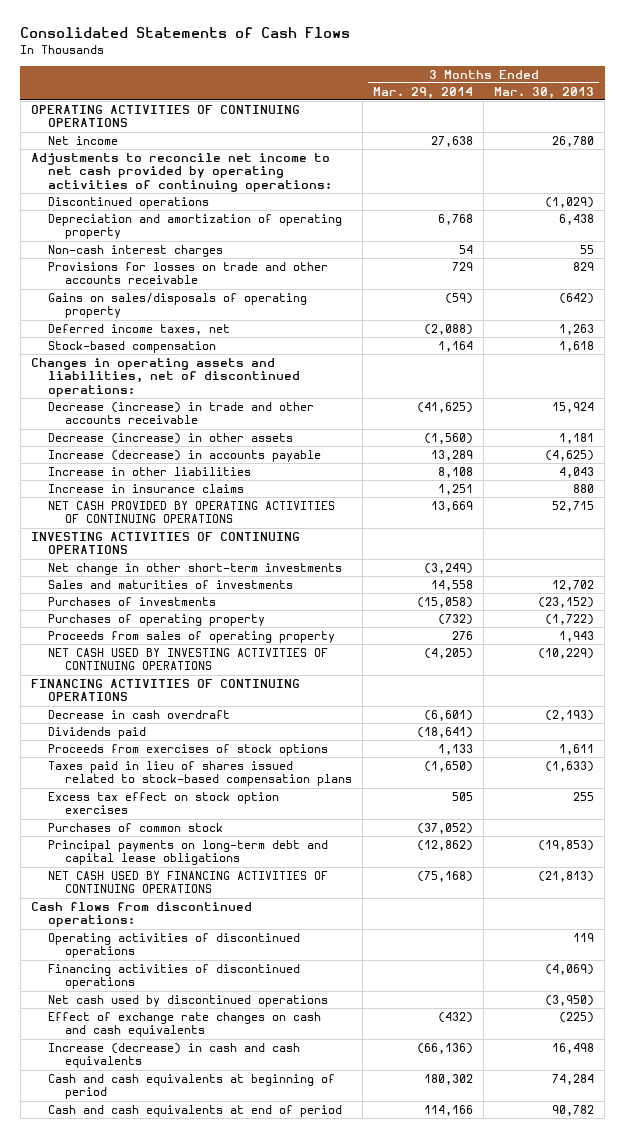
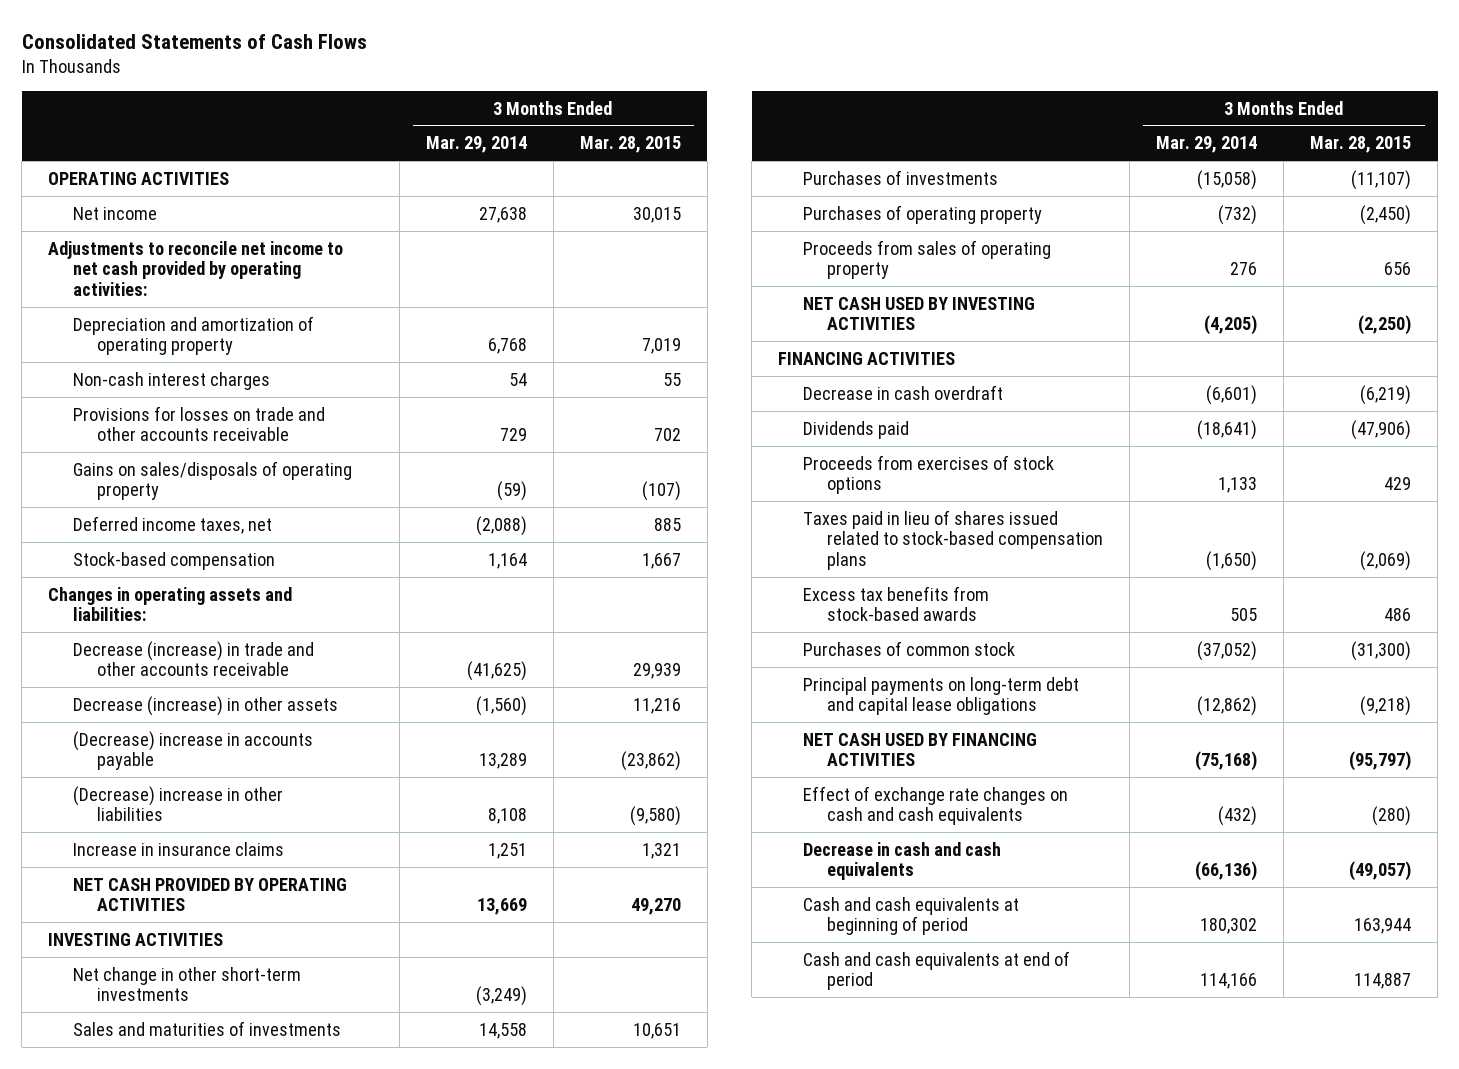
[494,86,595,99] Mar. 30, 2013 -> none
none -> [579,136,681,154] Mar. 28, 2015
[30,104,300,128] OPERATING ACTIVITIES OF CONTINUING OPERATIONS -> [48,171,230,185] OPERATING ACTIVITIES
[47,196,209,209] Discontinued operations -> none
[30,152,332,193] Adjustments to reconcile net income to net cash provided by operating activities of continuing operations: -> [48,240,344,297] Adjustments to reconcile net income to net cash provided by operating activities:
[30,357,300,398] Changes in operating assets and liabilities, net of discontinued operations: -> [48,586,293,622] Changes in operating assets and liabilities:
[47,449,321,462] Increase (decrease) in accounts payable -> [72,730,313,771] (Decrease) increase in accounts payable
[47,466,251,476] Increase in other liabilities -> [72,785,283,822] (Decrease) increase in other liabilities
[47,500,335,524] NET CASH PROVIDED BY OPERATING ACTIVITIES OF CONTINUING OPERATIONS -> [72,877,347,912] NET CASH PROVIDED BY OPERATING ACTIVITIES
[30,531,300,555] INVESTING ACTIVITIES OF CONTINUING OPERATIONS -> [48,932,224,946] INVESTING ACTIVITIES
[47,647,328,671] NET CASH USED BY INVESTING ACTIVITIES OF CONTINUING OPERATIONS -> [802,296,1035,331] NET CASH USED BY INVESTING ACTIVITIES
[30,678,300,702] FINANCING ACTIVITIES OF CONTINUING OPERATIONS -> [778,351,956,365] FINANCING ACTIVITIES
[47,791,279,815] Excess tax effect on stock option exercises -> [802,585,989,622] Excess tax benefits from stock-based awards
[30,901,252,928] Cash flows from discontinued operations: -> none
[47,932,300,959] Operating activities of discontinued operations -> none
[47,963,300,990] Financing activities of discontinued operations -> none
[47,994,328,1007] Net cash used by discontinued operations -> none
[47,870,328,894] NET CASH USED BY FINANCING ACTIVITIES OF CONTINUING OPERATIONS -> [802,732,1037,767] NET CASH USED BY FINANCING ACTIVITIES
[47,1042,300,1069] Increase (decrease) in cash and cash equivalents -> [802,841,1001,881] Decrease in cash and cash equivalents

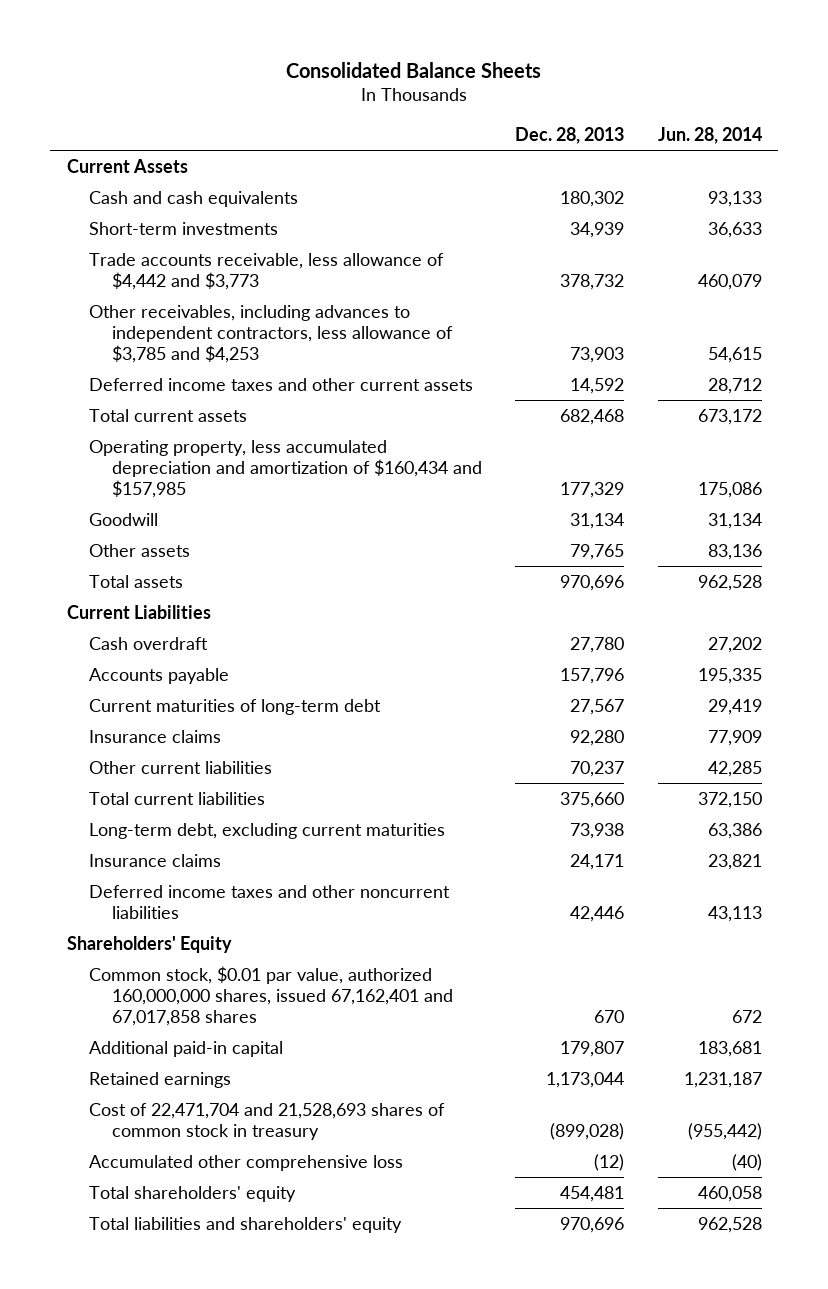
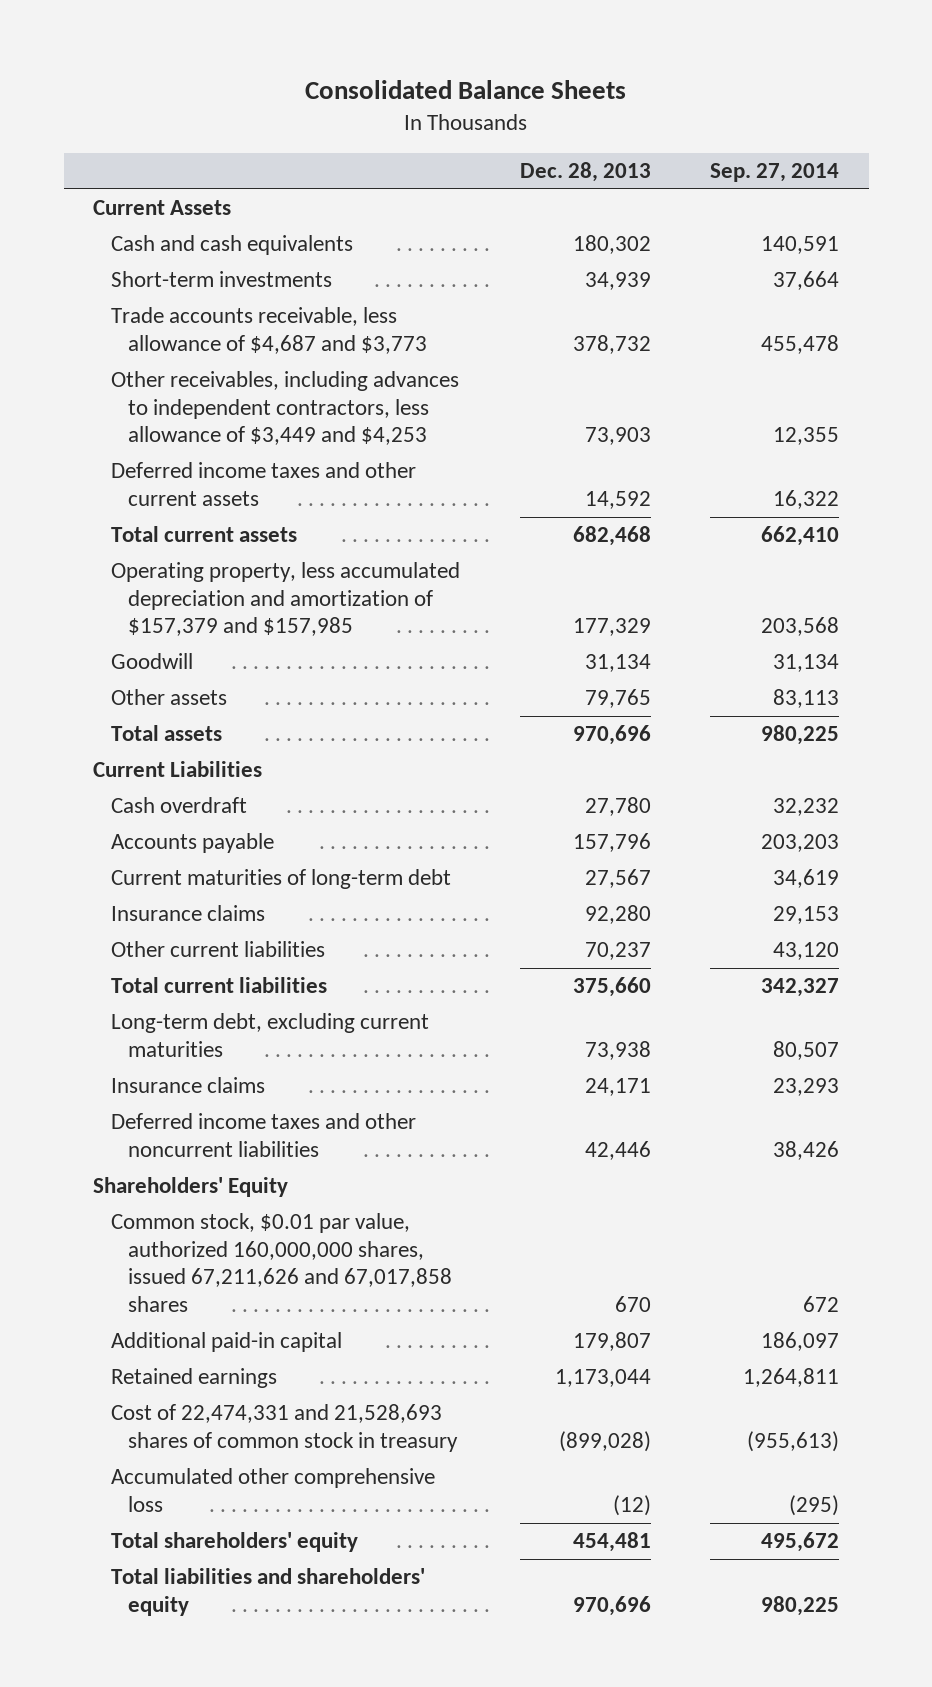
[657,126,762,144] Jun. 28, 2014 -> none
none -> [710,163,840,183] Sep. 27, 2014
[89,253,445,290] Trade accounts receivable, less allowance of $4,442 and $3,773 -> [110,307,428,354] Trade accounts receivable, less allowance of $4,687 and $3,773
[89,305,454,363] Other receivables, including advances to independent contractors, less allowance of $3,785 and $4,253 -> [110,371,459,446] Other receivables, including advances to independent contractors, less allowance of $3,449 and $4,253
[89,440,483,498] Operating property, less accumulated depreciation and amortization of $160,434 and $157,985 -> [110,562,460,637] Operating property, less accumulated depreciation and amortization of $157,379 and $157,985
[89,966,454,1026] Common stock, $0.01 par value, authorized 160,000,000 shares, issued 67,162,401 and 67,017,858 shares -> [110,1213,453,1312] Common stock, $0.01 par value, authorized 160,000,000 shares, issued 67,211,626 and 67,017,858 shares
[89,1103,446,1140] Cost of 22,471,704 and 21,528,693 shares of common stock in treasury -> [110,1404,459,1452] Cost of 22,474,331 and 21,528,693 shares of common stock in treasury

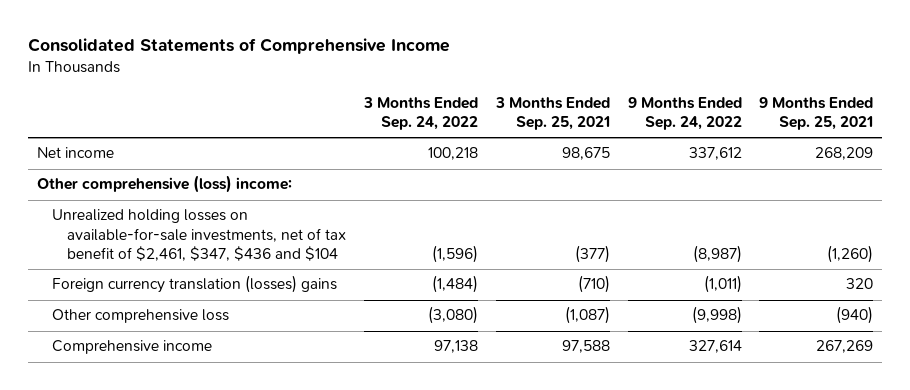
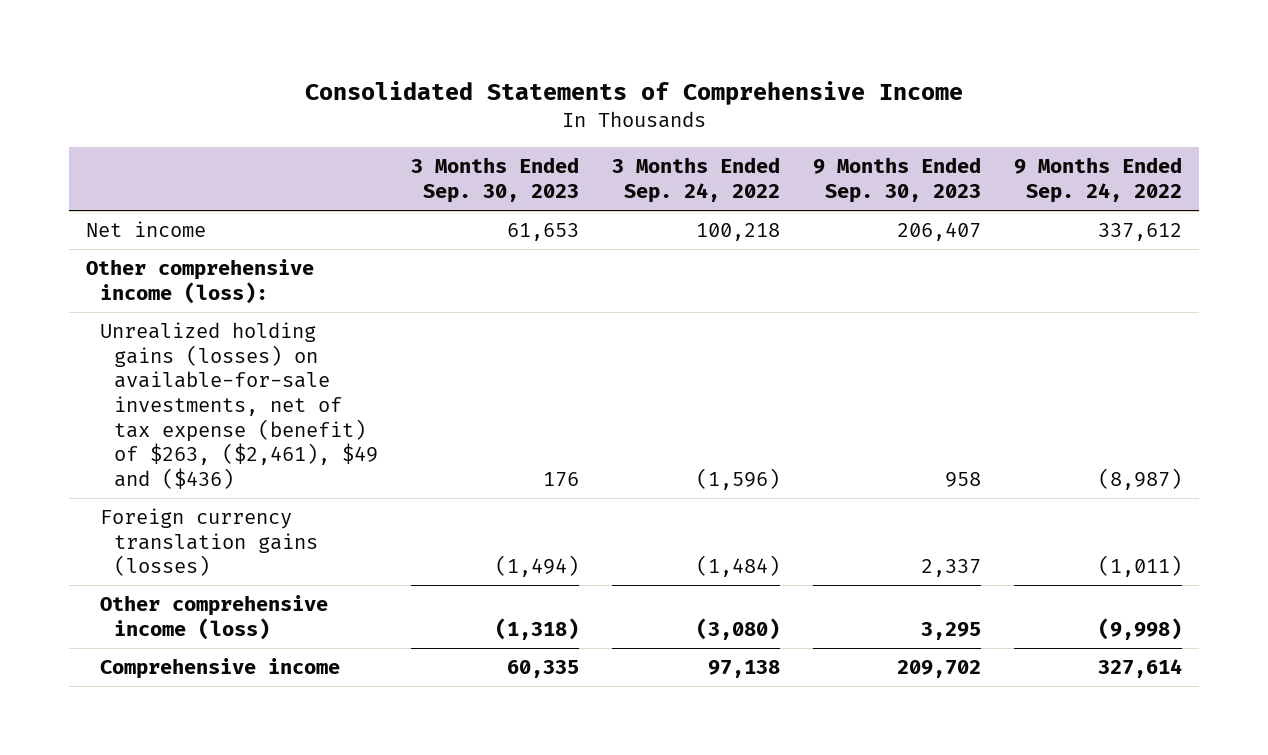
[494,96,610,131] 3 Months Ended Sep. 25, 2021 -> none
[759,96,874,131] 9 Months Ended Sep. 25, 2021 -> none
none -> [411,157,580,204] 3 Months Ended Sep. 30, 2023
none -> [813,157,982,204] 9 Months Ended Sep. 30, 2023
[36,175,292,194] Other comprehensive (loss) income: -> [85,259,314,304] Other comprehensive income (loss):
[51,209,347,262] Unrealized holding losses on available-for-sale investments, net of tax benefit of $2,461, $347, $436 and $104 -> [99,322,379,489] Unrealized holding gains (losses) on available-for-sale investments, net of tax expense (benefit) of $263, ($2,461), $49 and ($436)
[51,275,337,294] Foreign currency translation (losses) gains -> [99,508,319,577] Foreign currency translation gains (losses)
[51,309,229,324] Other comprehensive loss -> [99,595,328,640] Other comprehensive income (loss)

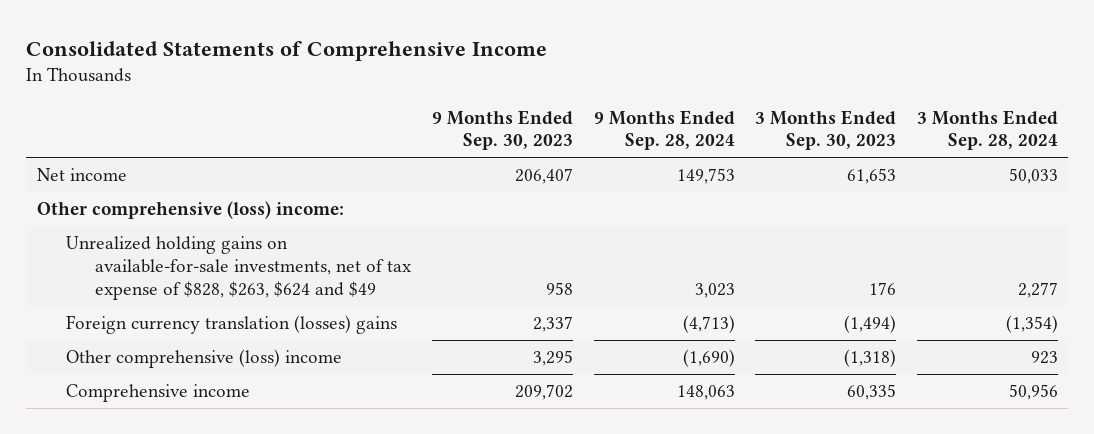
[612,157,781,204] 3 Months Ended Sep. 24, 2022 -> none
[1014,157,1183,204] 9 Months Ended Sep. 24, 2022 -> none
none -> [593,109,735,151] 9 Months Ended Sep. 28, 2024
none -> [916,109,1058,151] 3 Months Ended Sep. 28, 2024
[85,259,314,304] Other comprehensive income (loss): -> [36,201,344,220] Other comprehensive (loss) income:
[99,322,379,489] Unrealized holding gains (losses) on available-for-sale investments, net of tax expense (benefit) of $263, ($2,461), $49 and ($436) -> [65,236,413,300] Unrealized holding gains on available-for-sale investments, net of tax expense of $828, $263, $624 and $49
[99,508,319,577] Foreign currency translation gains (losses) -> [65,315,397,335] Foreign currency translation (losses) gains
[99,595,328,640] Other comprehensive income (loss) -> [65,349,342,369] Other comprehensive (loss) income

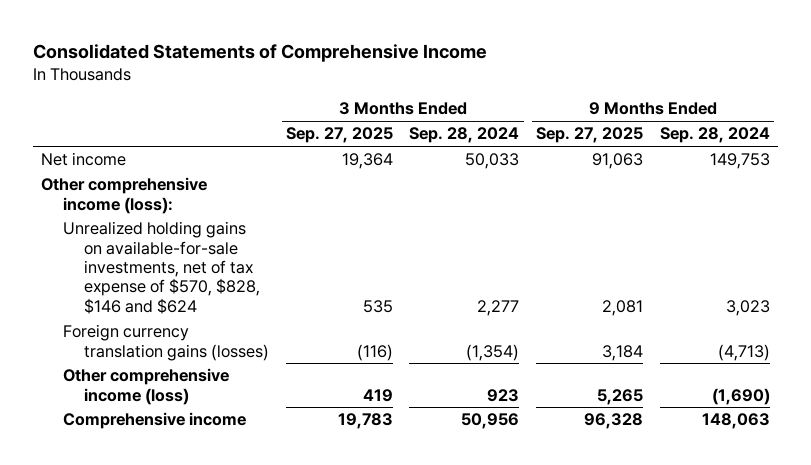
[431,109,573,151] 9 Months Ended Sep. 30, 2023 -> none
[755,109,897,151] 3 Months Ended Sep. 30, 2023 -> none
none -> [285,127,393,144] Sep. 27, 2025
none -> [536,127,644,144] Sep. 27, 2025
[36,201,344,220] Other comprehensive (loss) income: -> [40,177,207,214] Other comprehensive income (loss):
[65,236,413,300] Unrealized holding gains on available-for-sale investments, net of tax expense of $828, $263, $624 and $49 -> [62,221,261,314] Unrealized holding gains on available-for-sale investments, net of tax expense of $570, $828, $146 and $624
[65,315,397,335] Foreign currency translation (losses) gains -> [62,324,270,361] Foreign currency translation gains (losses)
[65,349,342,369] Other comprehensive (loss) income -> [62,368,229,405] Other comprehensive income (loss)

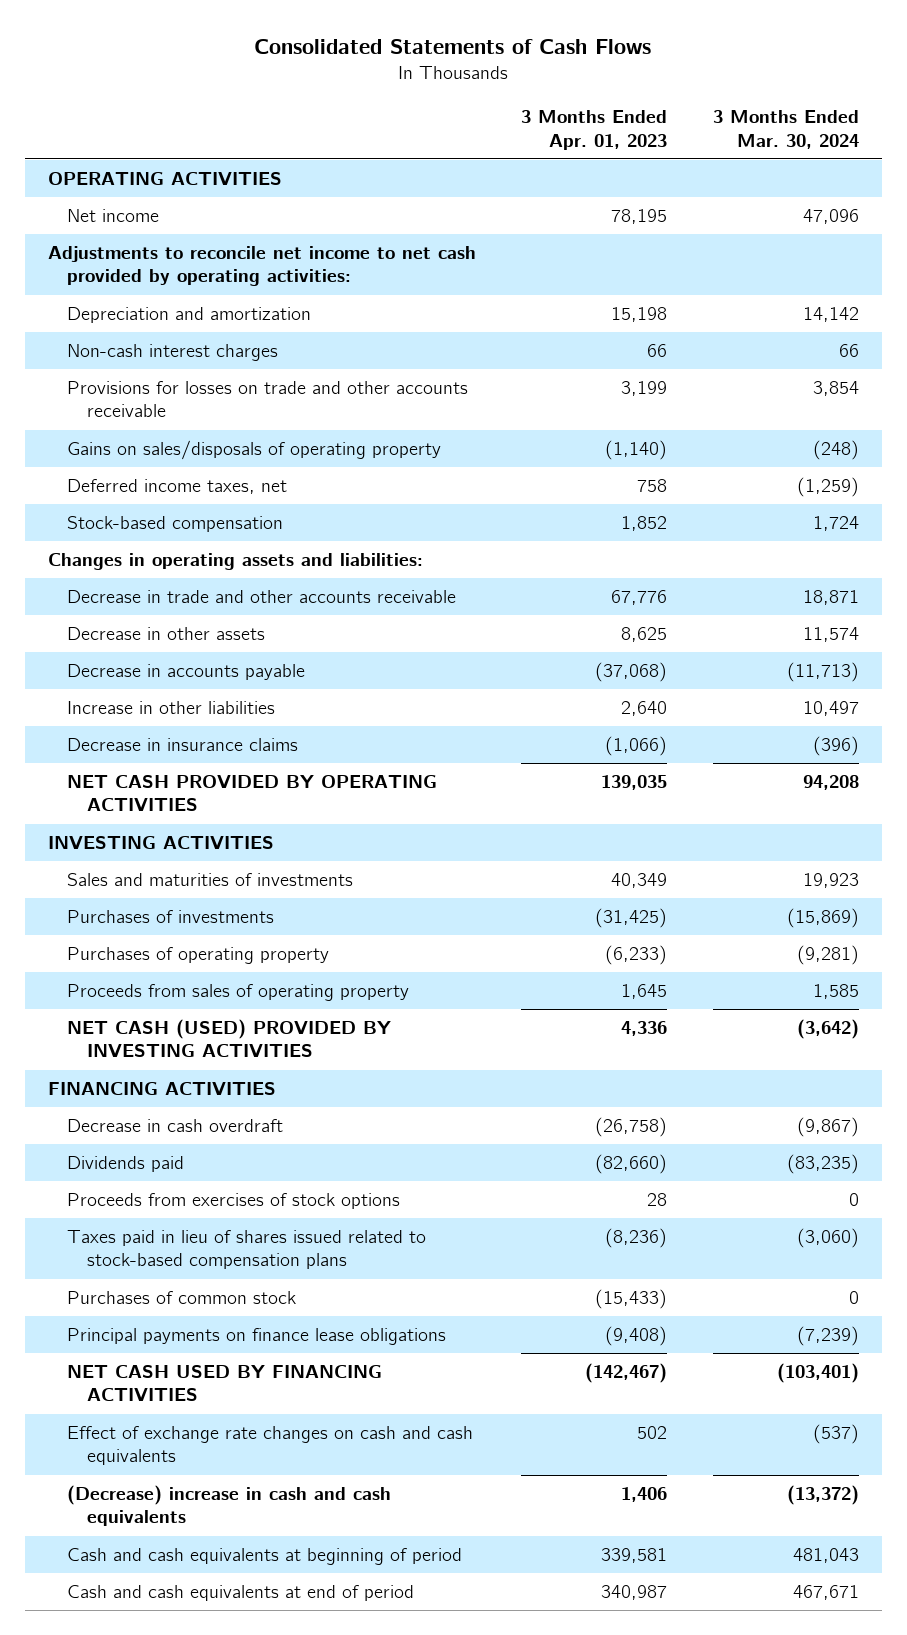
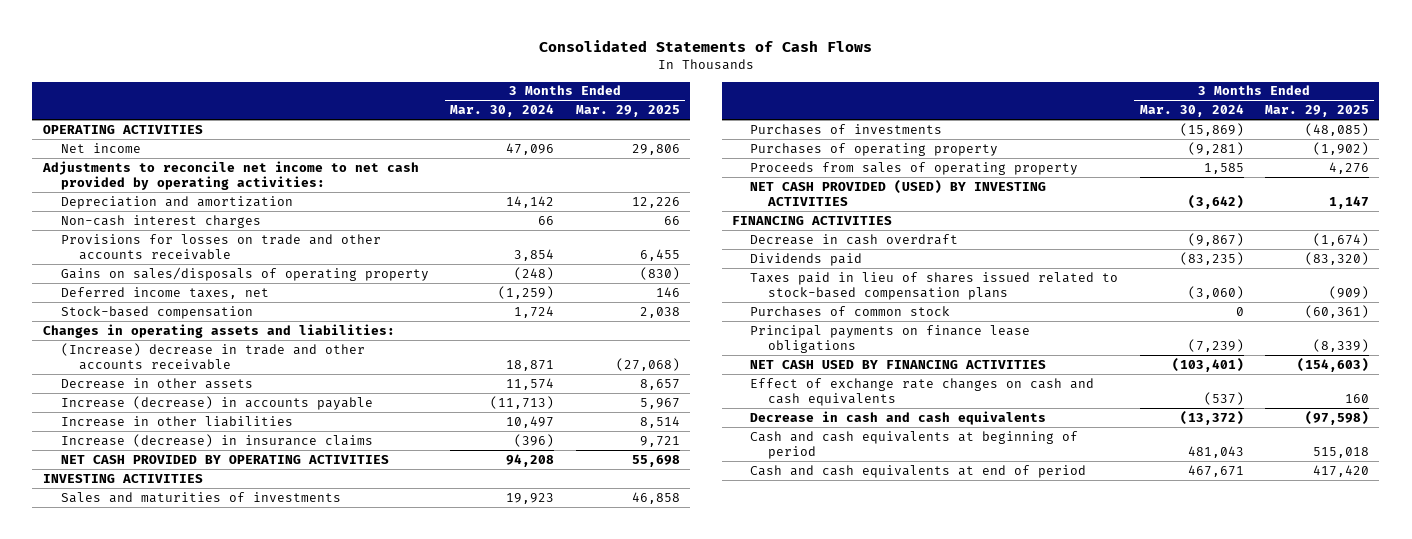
[521,110,668,150] 3 Months Ended Apr. 01, 2023 -> none
none -> [575,105,680,118] Mar. 29, 2025
[67,590,457,604] Decrease in trade and other accounts receivable -> [61,342,366,370] (Increase) decrease in trade and other accounts receivable
[67,664,306,681] Decrease in accounts payable -> [61,395,374,410] Increase (decrease) in accounts payable
[67,738,299,752] Decrease in insurance claims -> [61,433,374,447] Increase (decrease) in insurance claims
[67,1019,392,1058] NET CASH (USED) PROVIDED BY INVESTING ACTIVITIES -> [750,179,1047,206] NET CASH PROVIDED (USED) BY INVESTING ACTIVITIES
[67,1193,401,1210] Proceeds from exercises of stock options -> none
[67,1485,392,1527] (Decrease) increase in cash and cash equivalents -> [750,410,1047,425] Decrease in cash and cash equivalents

